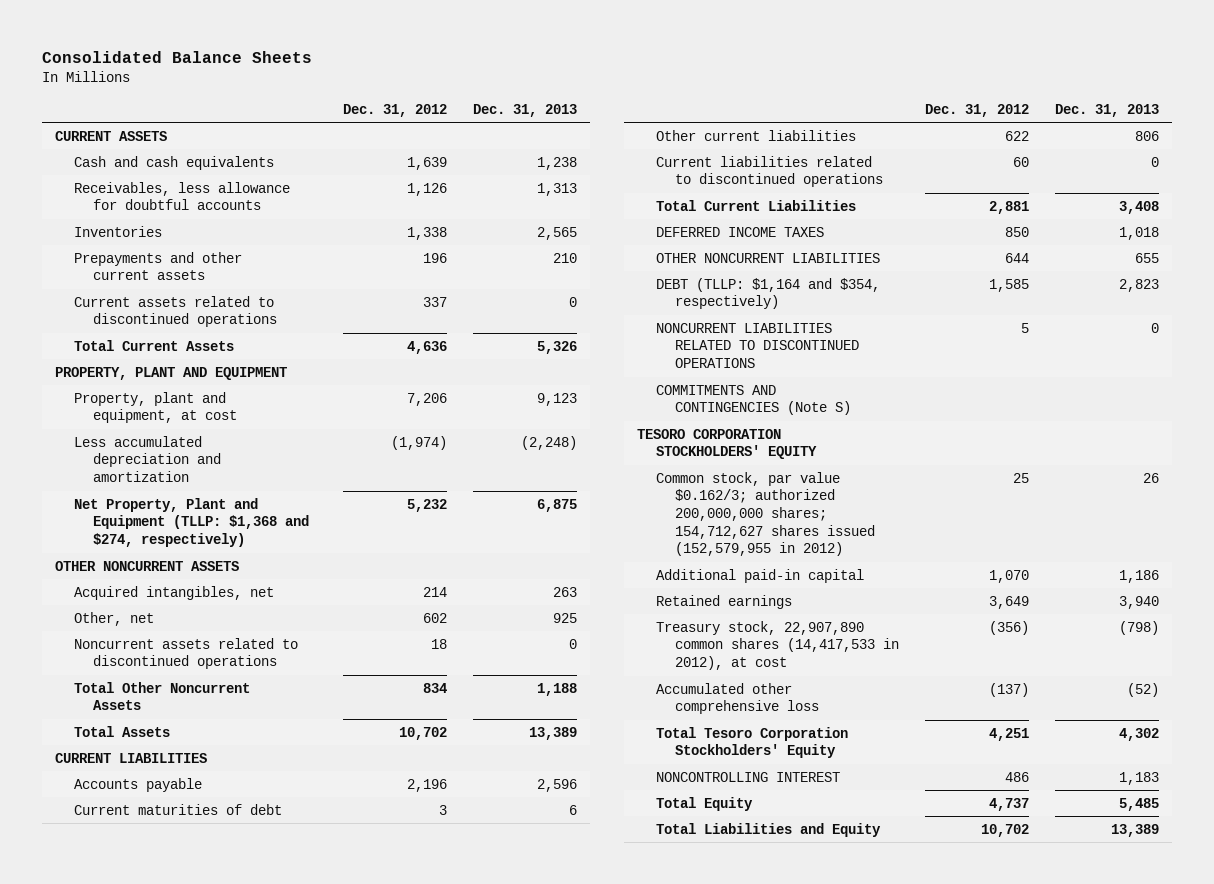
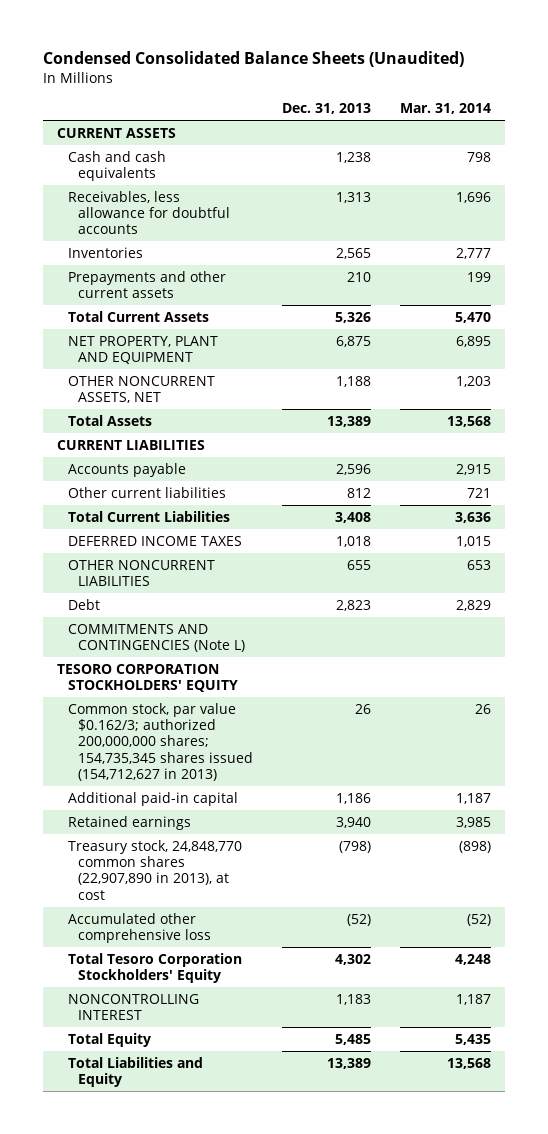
[42,51,313,64] Consolidated Balance Sheets -> [42,51,464,68] Condensed Consolidated Balance Sheets (Unaudited)
[343,103,448,117] Dec. 31, 2012 -> none
none -> [399,103,491,115] Mar. 31, 2014
[74,295,278,328] Current assets related to discontinued operations -> none
[55,366,288,380] PROPERTY, PLANT AND EQUIPMENT -> none
[74,391,238,424] Property, plant and equipment, at cost -> none
[74,435,222,483] Less accumulated depreciation and amortization -> none
[55,560,240,571] OTHER NONCURRENT ASSETS -> none
[74,585,275,600] Acquired intangibles, net -> none
[74,611,155,626] Other, net -> none
[74,637,299,670] Noncurrent assets related to discontinued operations -> none
[74,497,310,548] Net Property, Plant and Equipment (TLLP: $1,368 and $274, respectively) -> [67,335,218,365] NET PROPERTY, PLANT AND EQUIPMENT
[74,681,251,711] Total Other Noncurrent Assets -> [67,375,215,404] OTHER NONCURRENT ASSETS, NET
[74,803,283,815] Current maturities of debt -> none
[656,155,884,188] Current liabilities related to discontinued operations -> none
[1135,130,1160,141] 806 -> [346,487,371,498] 812
[656,322,860,369] NONCURRENT LIABILITIES RELATED TO DISCONTINUED OPERATIONS -> none
[656,277,881,310] DEBT (TLLP: $1,164 and $354, respectively) -> [67,598,100,610] Debt
[656,384,852,416] COMMITMENTS AND CONTINGENCIES (Note S) -> [67,623,246,653] COMMITMENTS AND CONTINGENCIES (Note L)
[656,471,876,557] Common stock, par value $0.162/3; authorized 200,000,000 shares; 154,712,627 shares issued (152,579,955 in 2012) -> [67,702,254,781] Common stock, par value $0.162/3; authorized 200,000,000 shares; 154,735,345 shares issued (154,712,627 in 2013)
[656,620,900,671] Treasury stock, 22,907,890 common shares (14,417,533 in 2012), at cost -> [67,839,242,900] Treasury stock, 24,848,770 common shares (22,907,890 in 2013), at cost

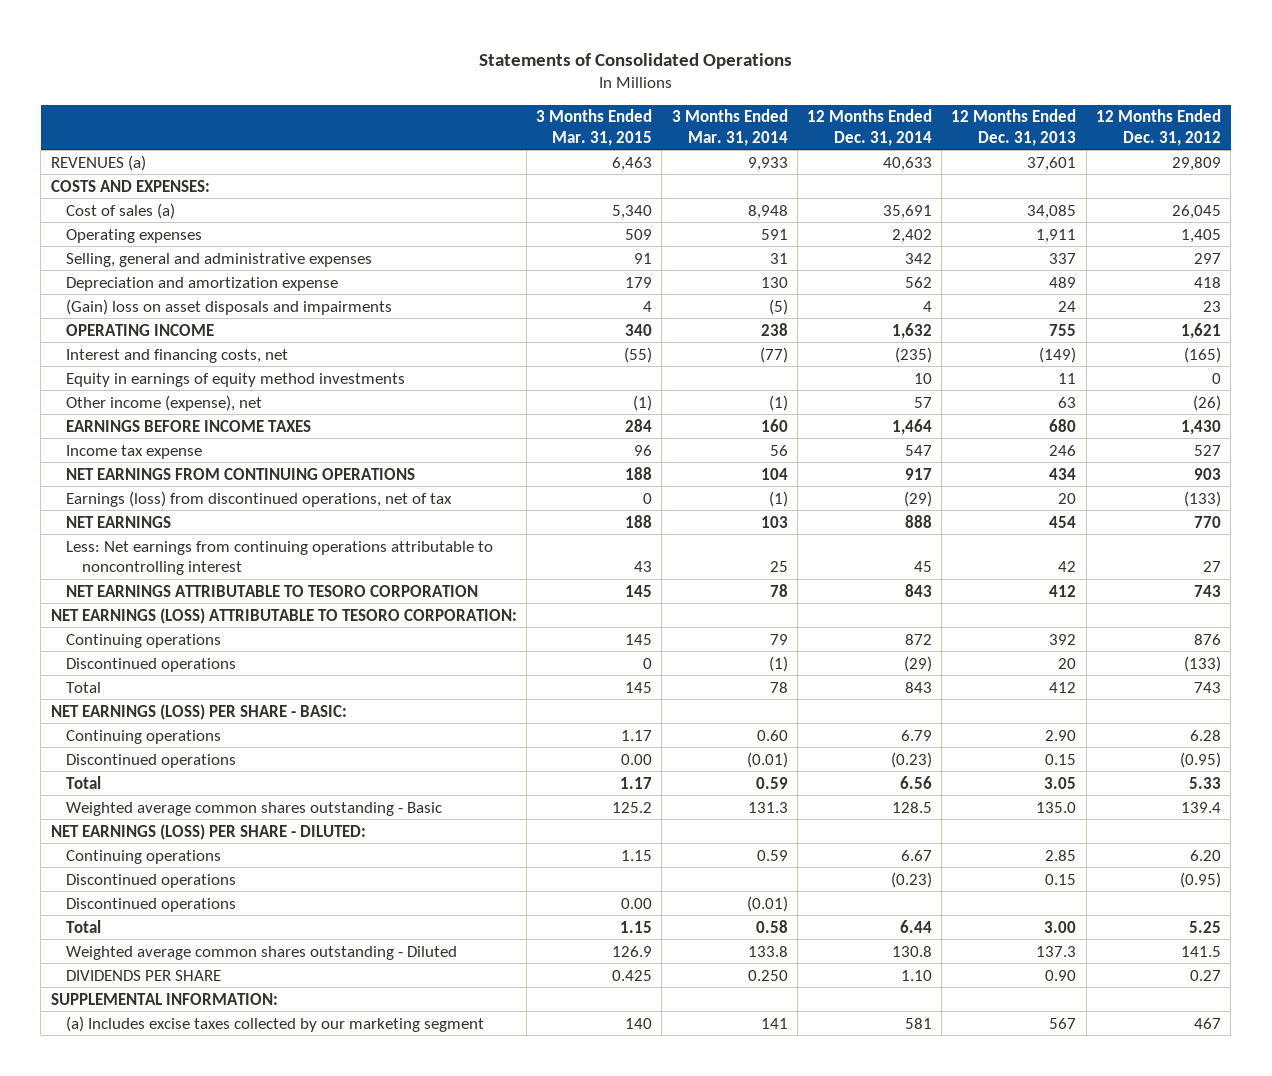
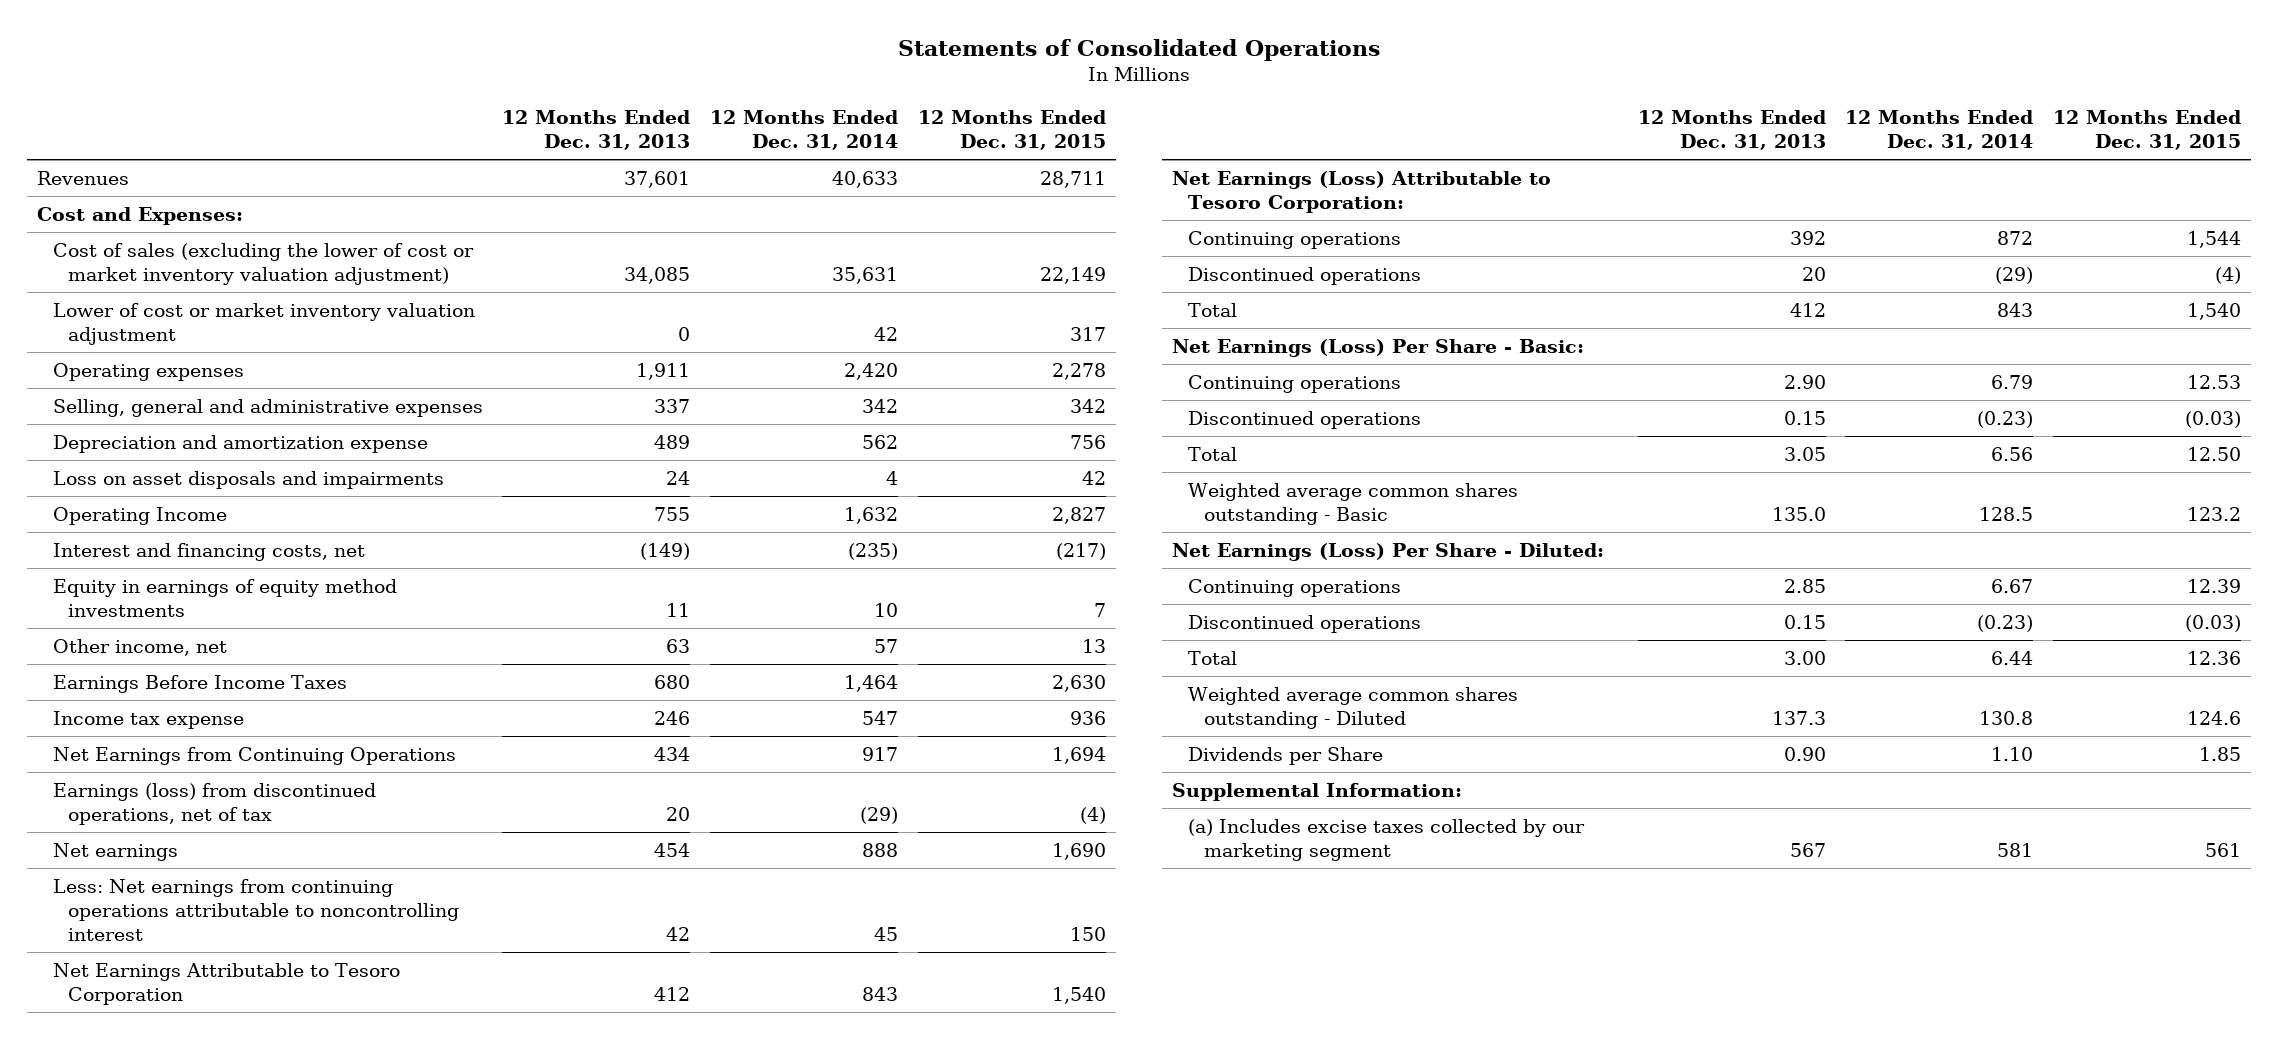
[536,109,653,146] 3 Months Ended Mar. 31, 2015 -> none
[671,109,788,146] 3 Months Ended Mar. 31, 2014 -> none
[1095,109,1221,146] 12 Months Ended Dec. 31, 2012 -> none
none -> [917,110,1106,151] 12 Months Ended Dec. 31, 2015
[50,154,146,171] REVENUES (a) -> [36,170,129,185] Revenues
[50,179,210,192] COSTS AND EXPENSES: -> [36,206,243,225] Cost and Expenses:
[66,202,176,219] Cost of sales (a) -> [52,242,474,285] Cost of sales (excluding the lower of cost or market inventory valuation adjustment)
[883,204,933,219] 35,691 -> [832,266,899,284] 35,631
none -> [52,302,475,345] Lower of cost or market inventory valuation adjustment
[892,228,933,243] 2,402 -> [844,362,899,380] 2,420
[66,298,393,315] (Gain) loss on asset disposals and impairments -> [52,470,444,489] Loss on asset disposals and impairments
[66,323,215,336] OPERATING INCOME -> [52,506,227,525] Operating Income
[66,394,263,411] Other income (expense), net -> [52,638,227,656] Other income, net
[66,419,312,432] EARNINGS BEFORE INCOME TAXES -> [52,674,347,693] Earnings Before Income Taxes
[66,467,416,480] NET EARNINGS FROM CONTINUING OPERATIONS -> [52,746,456,765] Net Earnings from Continuing Operations
[66,515,172,528] NET EARNINGS -> [52,842,178,861] Net earnings
[66,584,479,597] NET EARNINGS ATTRIBUTABLE TO TESORO CORPORATION -> [52,962,400,1005] Net Earnings Attributable to Tesoro Corporation
[50,607,517,624] NET EARNINGS (LOSS) ATTRIBUTABLE TO TESORO CORPORATION: -> [1172,170,1552,213] Net Earnings (Loss) Attributable to Tesoro Corporation:
[50,703,347,720] NET EARNINGS (LOSS) PER SHARE - BASIC: -> [1172,338,1585,357] Net Earnings (Loss) Per Share - Basic:
[50,823,366,840] NET EARNINGS (LOSS) PER SHARE - DILUTED: -> [1172,542,1605,561] Net Earnings (Loss) Per Share - Diluted:
[66,897,237,912] Discontinued operations -> none
[66,969,222,981] DIVIDENDS PER SHARE -> [1187,746,1383,765] Dividends per Share
[50,992,278,1005] SUPPLEMENTAL INFORMATION: -> [1172,782,1463,801] Supplemental Information:

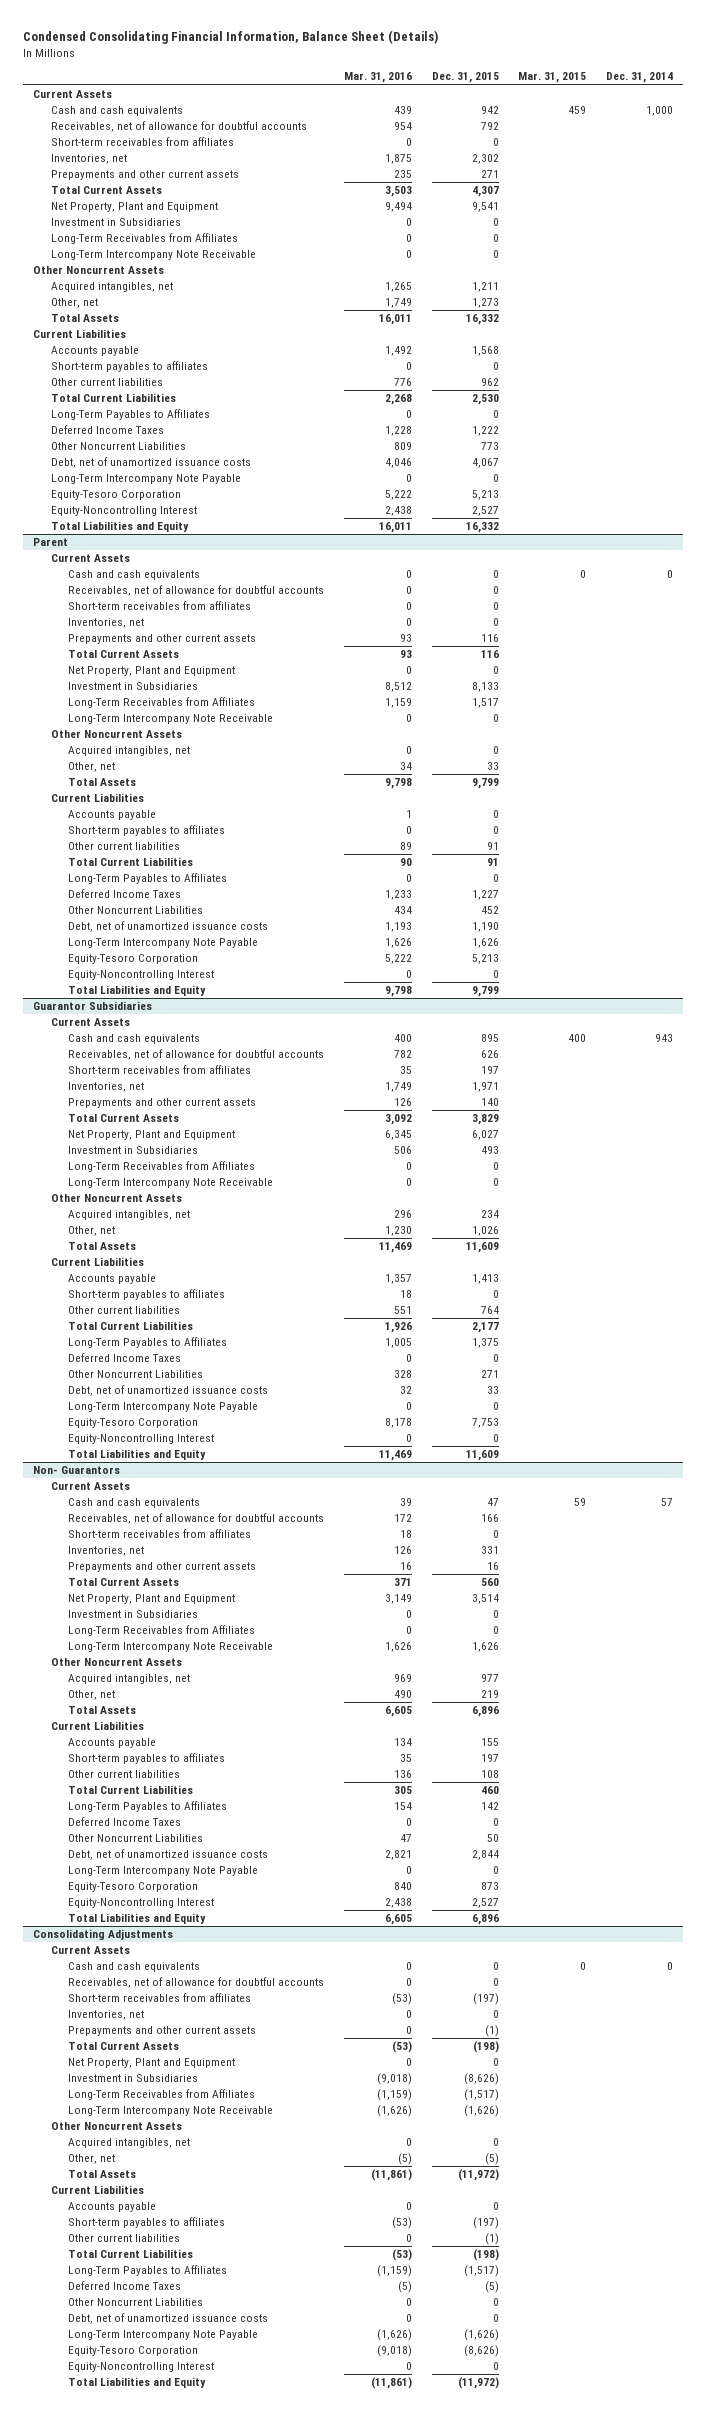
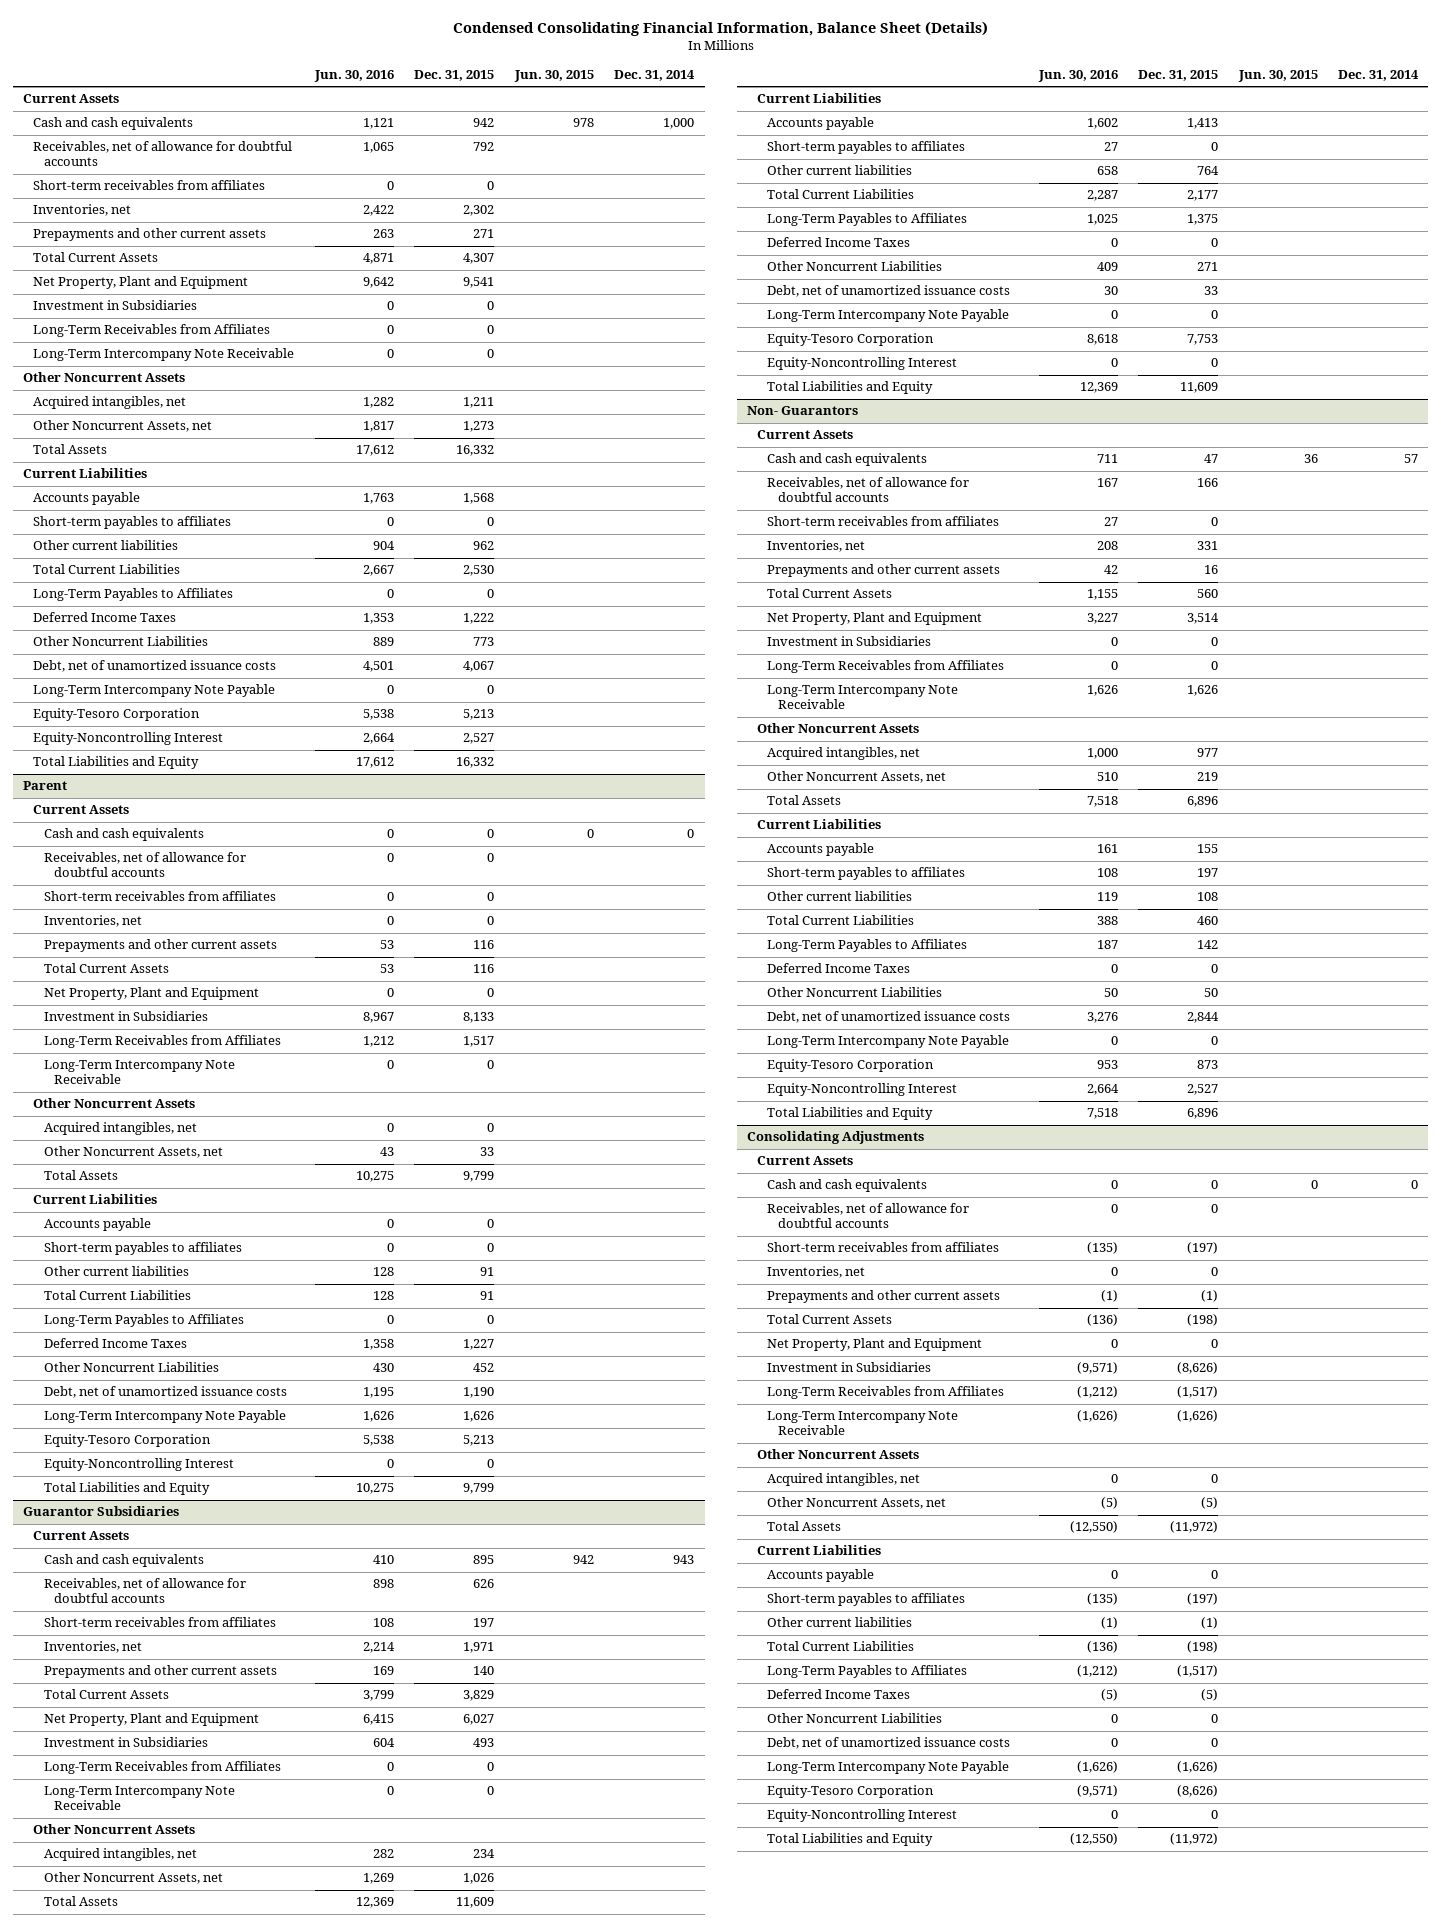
[343,72,412,84] Mar. 31, 2016 -> none
[518,72,587,84] Mar. 31, 2015 -> none
none -> [313,70,394,83] Jun. 30, 2016
none -> [513,70,594,83] Jun. 30, 2015
[50,298,98,309] Other, net -> [33,420,213,433] Other Noncurrent Assets, net
[68,762,116,773] Other, net -> [43,1146,223,1159] Other Noncurrent Assets, net
[68,1226,116,1237] Other, net -> [43,1872,223,1885] Other Noncurrent Assets, net
[68,1690,116,1701] Other, net -> [767,771,947,784] Other Noncurrent Assets, net
[68,2154,116,2165] Other, net -> [767,1497,947,1510] Other Noncurrent Assets, net

